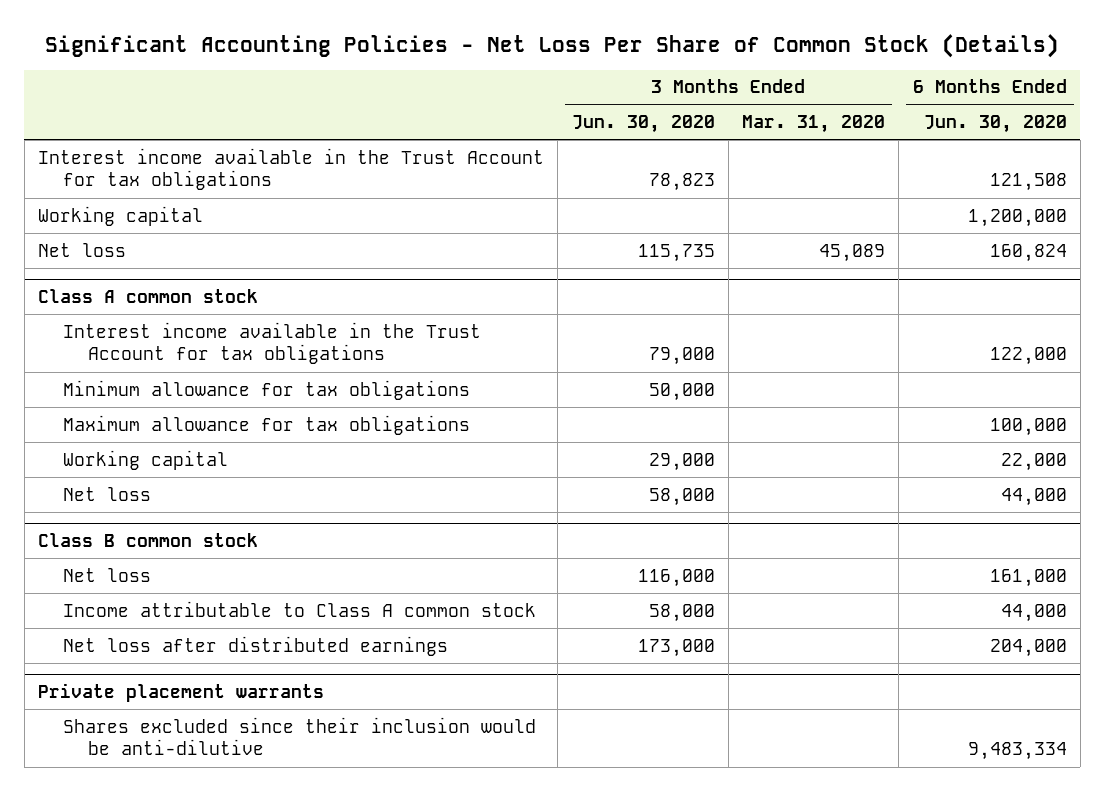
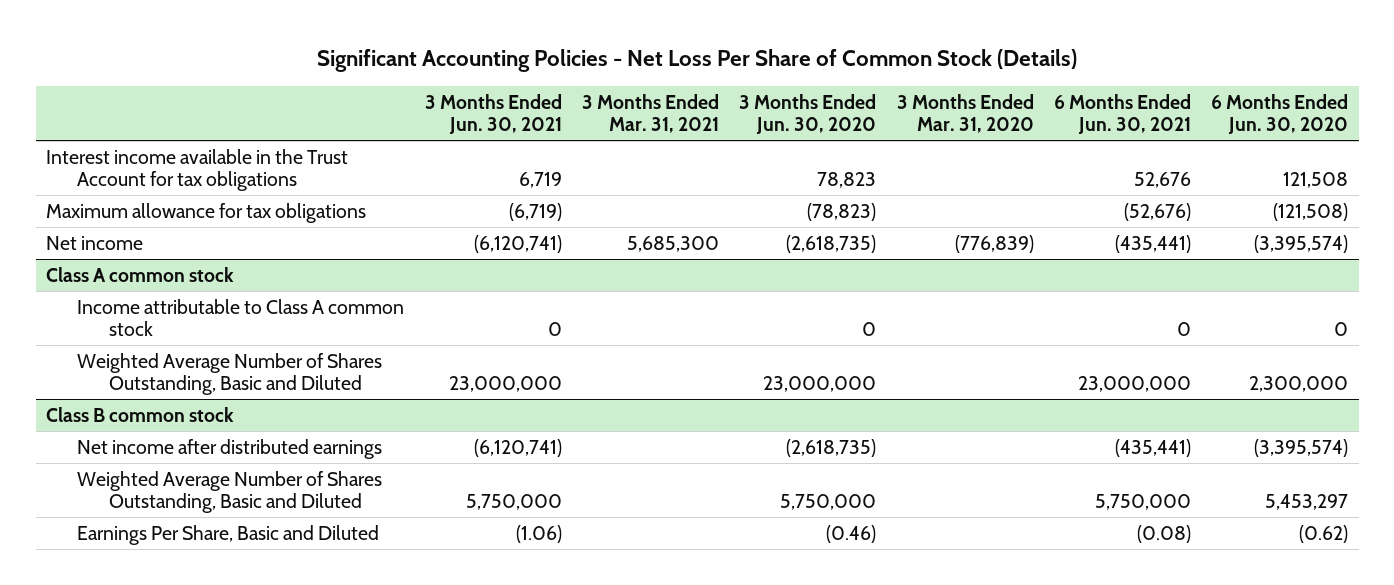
none -> [424,93,562,135] 3 Months Ended Jun. 30, 2021
none -> [582,93,720,134] 3 Months Ended Mar. 31, 2021
none -> [1054,93,1192,135] 6 Months Ended Jun. 30, 2021
[38,205,204,226] Working capital -> none
none -> [45,202,366,223] Maximum allowance for tax obligations
[38,242,127,257] Net loss -> [45,235,143,250] Net income
[637,243,715,262] 115,735 -> [786,234,877,253] (2,618,735)
[819,243,886,262] 45,089 -> [954,234,1034,253] (776,839)
[989,243,1067,262] 160,824 -> [1254,234,1349,253] (3,395,574)
[62,321,481,365] Interest income available in the Trust Account for tax obligations -> none
[62,379,470,400] Minimum allowance for tax obligations -> none
[62,414,470,435] Maximum allowance for tax obligations -> none
[62,449,228,470] Working capital -> none
[62,486,151,501] Net loss -> none
none -> [77,298,405,337] Income attributable to Class A common stock
none -> [77,352,383,396] Weighted Average Number of Shares Outstanding, Basic and Diluted
[62,567,151,582] Net loss -> none
[62,600,536,617] Income attributable to Class A common stock -> none
[38,682,325,702] Private placement warrants -> none
[62,716,536,756] Shares excluded since their inclusion would be anti-dilutive -> none
[62,635,448,656] Net loss after distributed earnings -> [77,438,383,459] Net income after distributed earnings
[637,638,715,657] 173,000 -> [786,438,877,457] (2,618,735)
[989,638,1067,657] 204,000 -> [1254,438,1349,457] (3,395,574)
none -> [77,470,383,514] Weighted Average Number of Shares Outstanding, Basic and Diluted
none -> [77,524,380,545] Earnings Per Share, Basic and Diluted

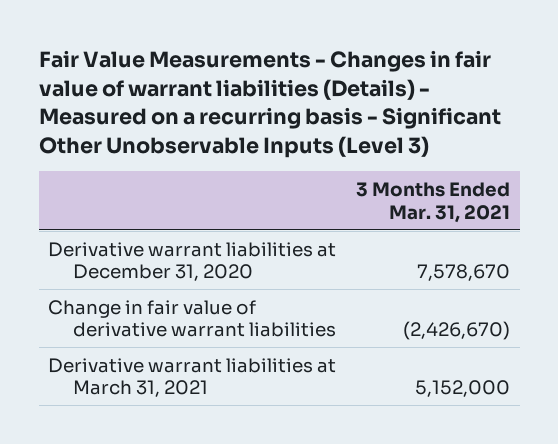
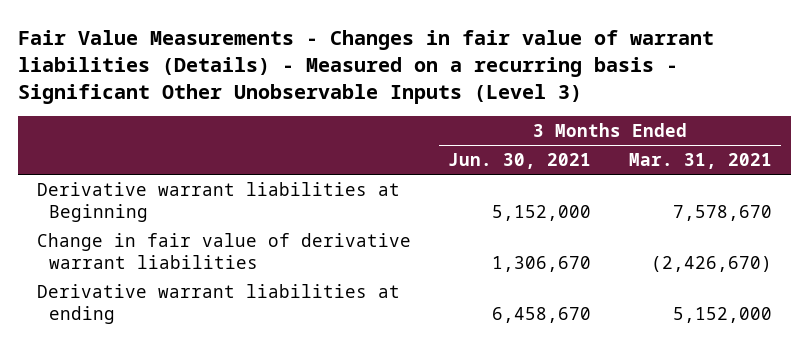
none -> [448,152,592,169] Jun. 30, 2021
[48,241,337,282] Derivative warrant liabilities at December 31, 2020 -> [36,181,400,223] Derivative warrant liabilities at Beginning
[48,357,337,398] Derivative warrant liabilities at March 31, 2021 -> [36,283,400,325] Derivative warrant liabilities at ending

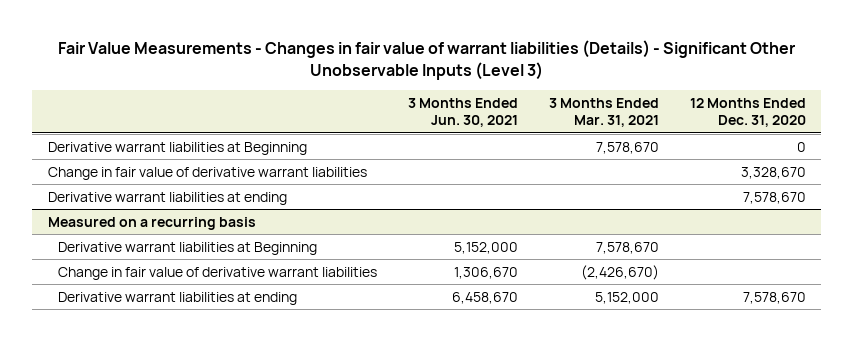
[17,29,714,104] Fair Value Measurements - Changes in fair value of warrant liabilities (Details) - Measured on a recurring basis - Significant Other Unobservable Inputs (Level 3) -> [57,39,795,80] Fair Value Measurements - Changes in fair value of warrant liabilities (Details) - Significant Other Unobservable Inputs (Level 3)
none -> [689,97,806,128] 12 Months Ended Dec. 31, 2020
none -> [47,141,307,155] Derivative warrant liabilities at Beginning
none -> [47,166,367,180] Change in fair value of derivative warrant liabilities
none -> [47,191,287,205] Derivative warrant liabilities at ending
none -> [47,216,256,230] Measured on a recurring basis

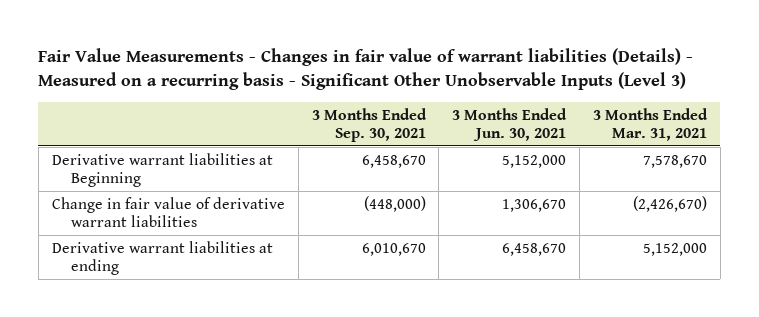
[57,39,795,80] Fair Value Measurements - Changes in fair value of warrant liabilities (Details) - Significant Other Unobservable Inputs (Level 3) -> [38,48,694,91] Fair Value Measurements - Changes in fair value of warrant liabilities (Details) - Measured on a recurring basis - Significant Other Unobservable Inputs (Level 3)
[689,97,806,128] 12 Months Ended Dec. 31, 2020 -> none
none -> [311,107,427,142] 3 Months Ended Sep. 30, 2021
[47,141,307,155] Derivative warrant liabilities at Beginning -> none
[47,166,367,180] Change in fair value of derivative warrant liabilities -> none
[47,191,287,205] Derivative warrant liabilities at ending -> none
[47,216,256,230] Measured on a recurring basis -> none

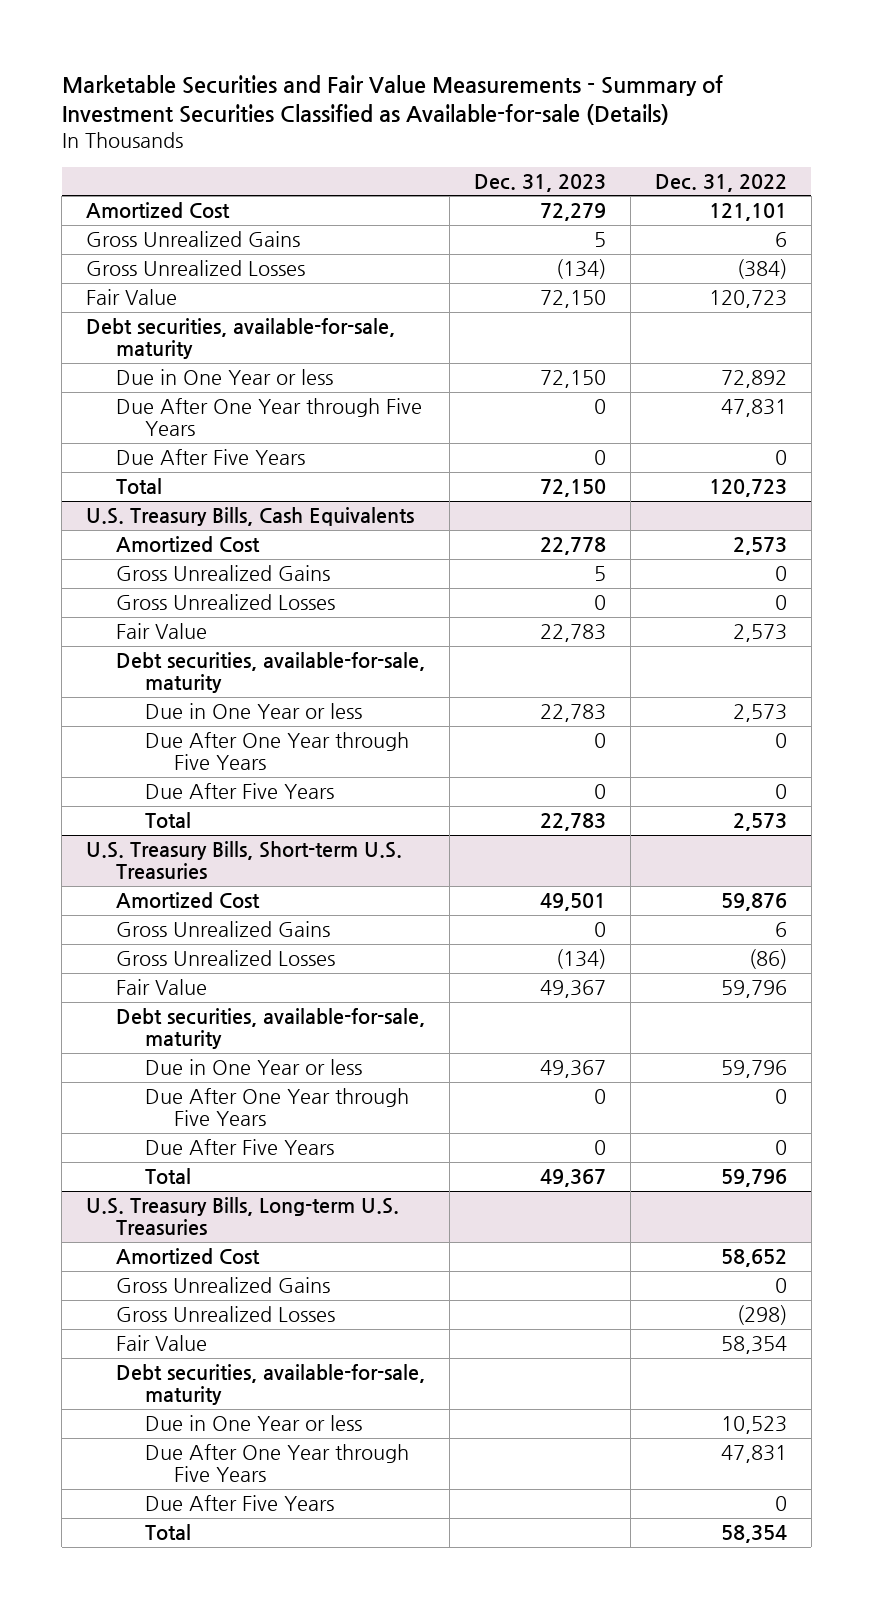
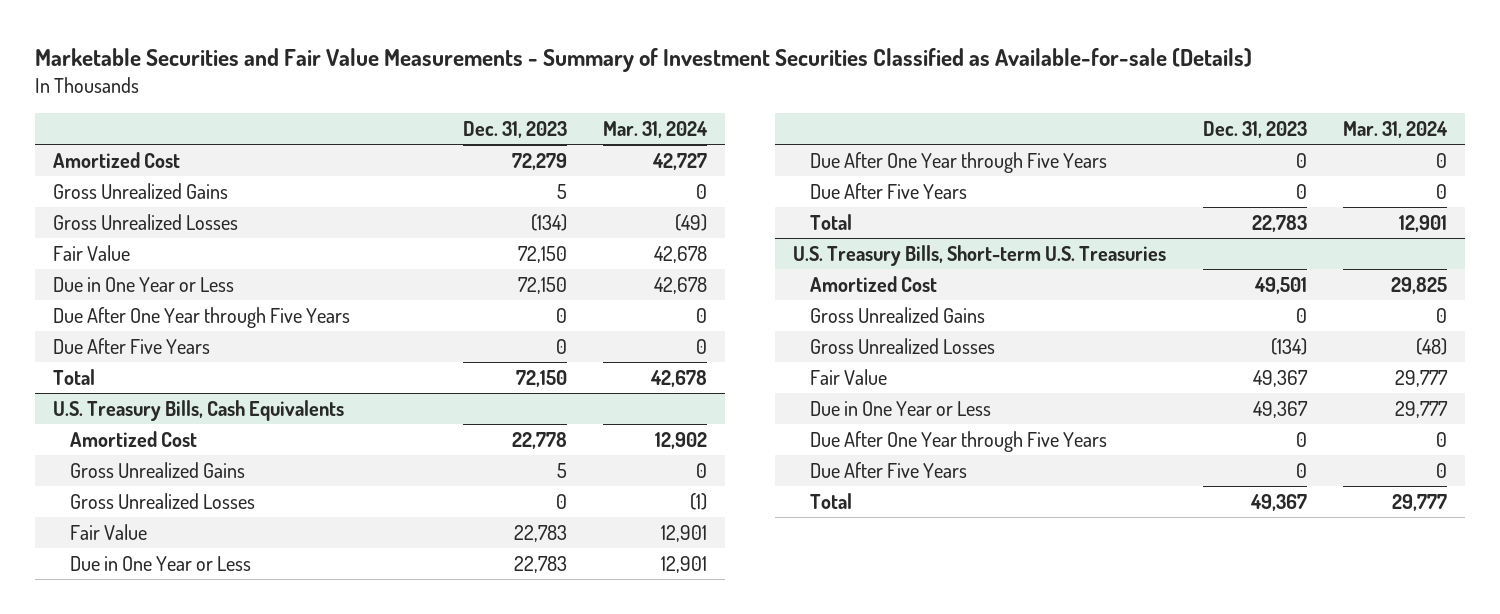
[654,173,787,192] Dec. 31, 2022 -> none
none -> [602,121,708,139] Mar. 31, 2024
[86,317,396,360] Debt securities, available-for-sale, maturity -> none
[115,368,333,385] Due in One Year or less -> [53,276,235,292] Due in One Year or Less
[115,651,425,694] Debt securities, available-for-sale, maturity -> none
[144,702,362,719] Due in One Year or less -> [69,555,251,571] Due in One Year or Less
[115,1007,425,1050] Debt securities, available-for-sale, maturity -> none
[144,1058,362,1075] Due in One Year or less -> [810,400,992,416] Due in One Year or Less
[86,1196,400,1236] U.S. Treasury Bills, Long-term U.S. Treasuries -> none
[115,1247,260,1264] Amortized Cost -> none
[115,1276,330,1293] Gross Unrealized Gains -> none
[115,1305,335,1322] Gross Unrealized Losses -> none
[115,1334,207,1351] Fair Value -> none
[115,1363,425,1406] Debt securities, available-for-sale, maturity -> none
[144,1414,362,1431] Due in One Year or less -> none
[144,1443,409,1483] Due After One Year through Five Years -> none
[144,1494,334,1511] Due After Five Years -> none
[144,1523,191,1540] Total -> none

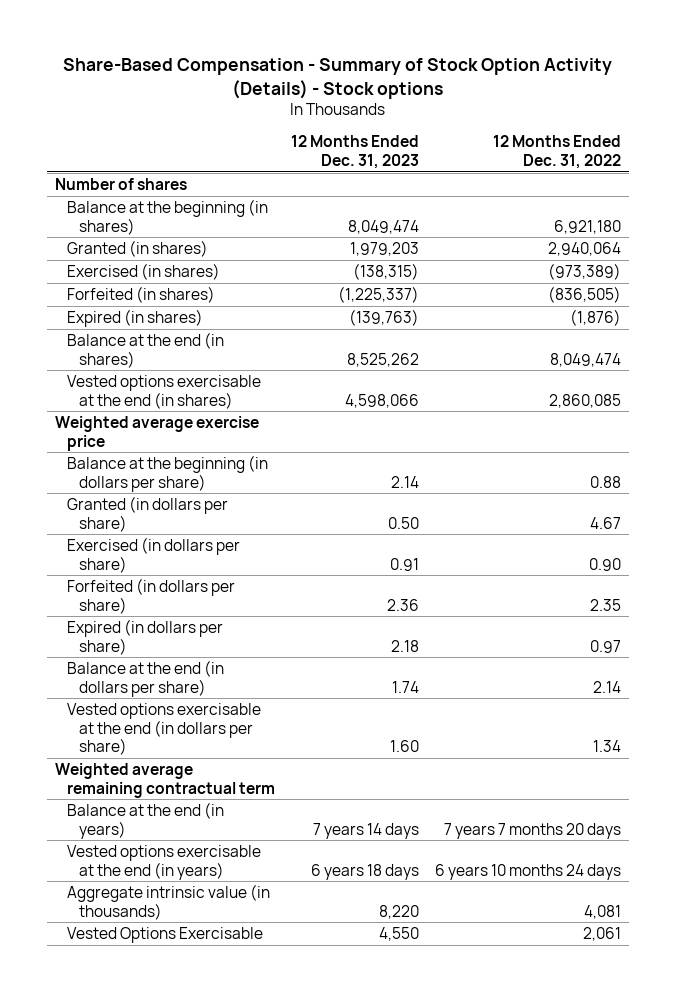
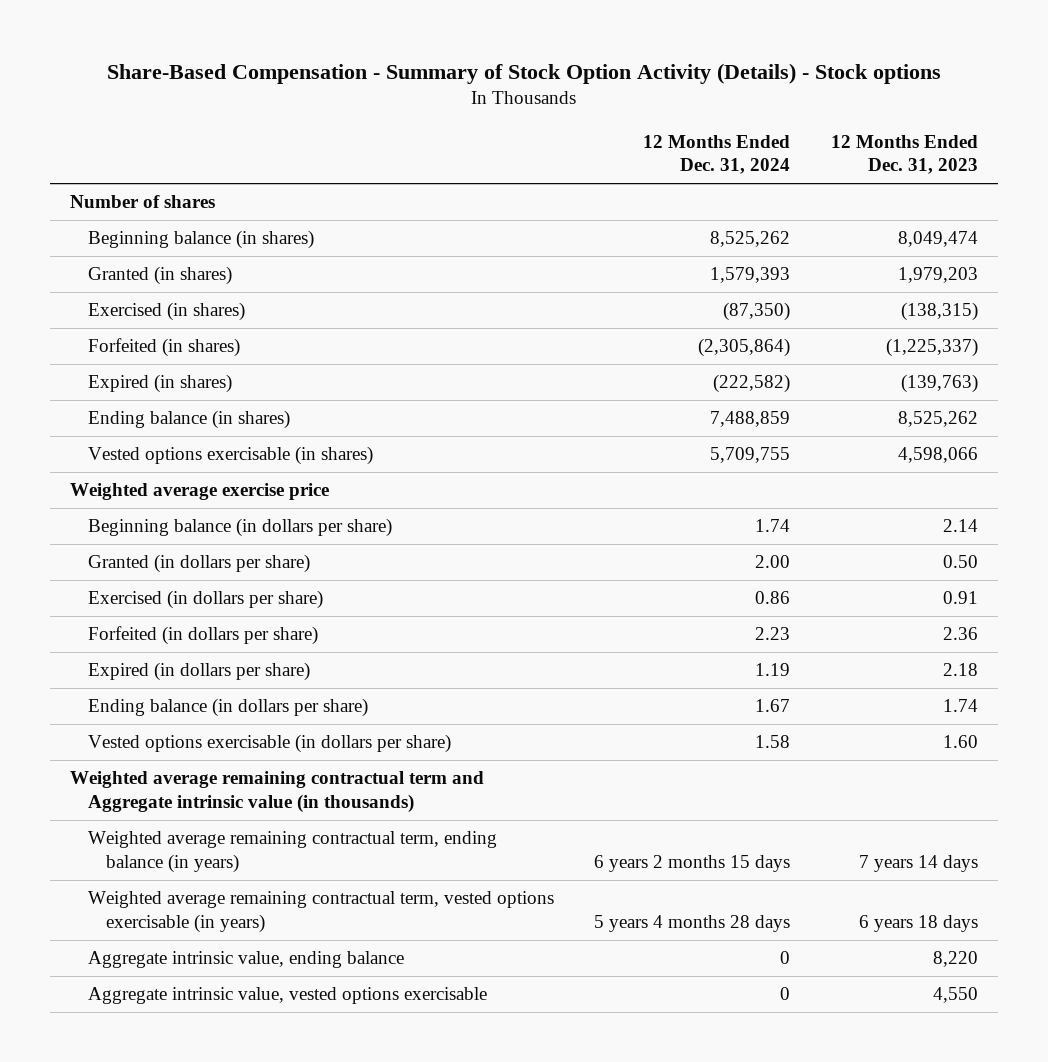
[493,135,622,170] 12 Months Ended Dec. 31, 2022 -> none
none -> [643,134,791,175] 12 Months Ended Dec. 31, 2024
[67,198,269,235] Balance at the beginning (in shares) -> [88,230,315,250] Beginning balance (in shares)
[67,331,225,368] Balance at the end (in shares) -> [88,410,291,430] Ending balance (in shares)
[67,374,262,409] Vested options exercisable at the end (in shares) -> [88,446,374,466] Vested options exercisable (in shares)
[67,454,269,492] Balance at the beginning (in dollars per share) -> [88,518,393,538] Beginning balance (in dollars per share)
[67,659,225,697] Balance at the end (in dollars per share) -> [88,698,369,718] Ending balance (in dollars per share)
[67,702,262,756] Vested options exercisable at the end (in dollars per share) -> [88,734,452,754] Vested options exercisable (in dollars per share)
[55,762,276,798] Weighted average remaining contractual term -> [69,771,484,813] Weighted average remaining contractual term and Aggregate intrinsic value (in thousands)
[67,801,225,839] Balance at the end (in years) -> [88,831,498,873] Weighted average remaining contractual term, ending balance (in years)
[67,844,262,880] Vested options exercisable at the end (in years) -> [88,891,555,933] Weighted average remaining contractual term, vested options exercisable (in years)
[67,883,271,920] Aggregate intrinsic value (in thousands) -> [88,951,405,969] Aggregate intrinsic value, ending balance
[67,926,264,943] Vested Options Exercisable -> [88,987,488,1005] Aggregate intrinsic value, vested options exercisable

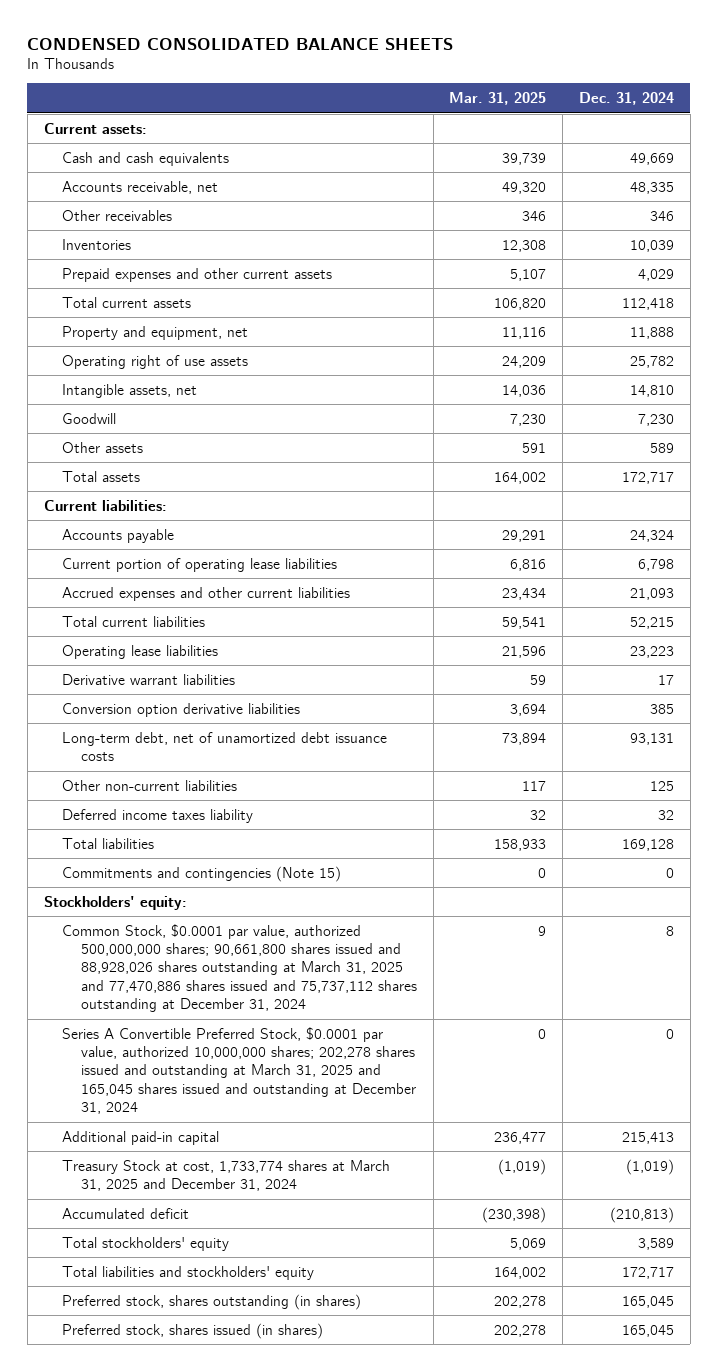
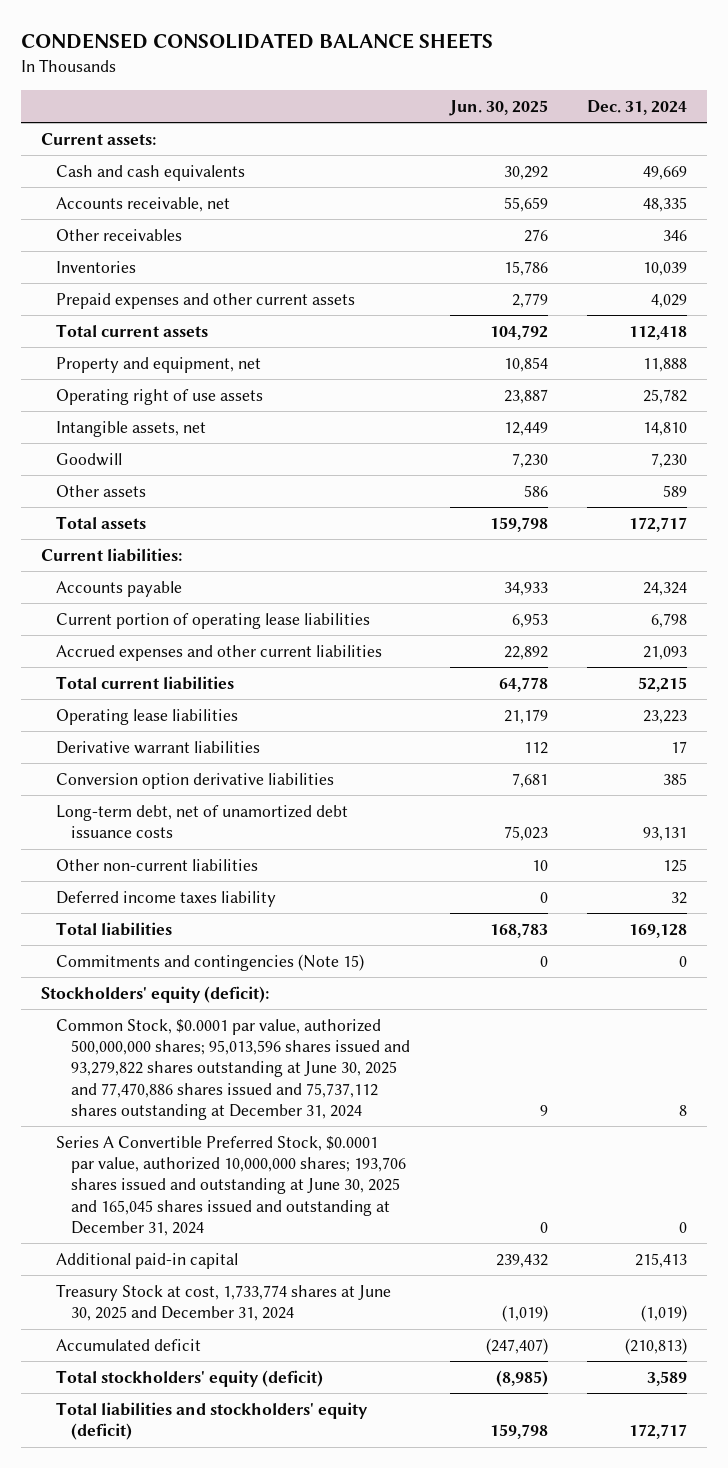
[449,91,547,105] Mar. 31, 2025 -> none
none -> [448,100,548,117] Jun. 30, 2025
[43,895,187,910] Stockholders' equity: -> [40,985,269,1003] Stockholders' equity (deficit):
[62,923,417,1012] Common Stock, $0.0001 par value, authorized 500,000,000 shares; 90,661,800 shares issued and 88,928,026 shares outstanding at March 31, 2025 and 77,470,886 shares issued and 75,737,112 shares outstanding at December 31, 2024 -> [55,1018,411,1120] Common Stock, $0.0001 par value, authorized 500,000,000 shares; 95,013,596 shares issued and 93,279,822 shares outstanding at June 30, 2025 and 77,470,886 shares issued and 75,737,112 shares outstanding at December 31, 2024
[62,1026,416,1114] Series A Convertible Preferred Stock, $0.0001 par value, authorized 10,000,000 shares; 202,278 shares issued and outstanding at March 31, 2025 and 165,045 shares issued and outstanding at December 31, 2024 -> [55,1135,407,1236] Series A Convertible Preferred Stock, $0.0001 par value, authorized 10,000,000 shares; 193,706 shares issued and outstanding at June 30, 2025 and 165,045 shares issued and outstanding at December 31, 2024
[62,1159,391,1191] Treasury Stock at cost, 1,733,774 shares at March 31, 2025 and December 31, 2024 -> [55,1283,391,1322] Treasury Stock at cost, 1,733,774 shares at June 30, 2025 and December 31, 2024
[62,1293,362,1310] Preferred stock, shares outstanding (in shares) -> none
[62,1322,324,1339] Preferred stock, shares issued (in shares) -> none
[62,1236,230,1251] Total stockholders' equity -> [55,1369,323,1387] Total stockholders' equity (deficit)
[62,1265,315,1280] Total liabilities and stockholders' equity -> [55,1401,368,1441] Total liabilities and stockholders' equity (deficit)

